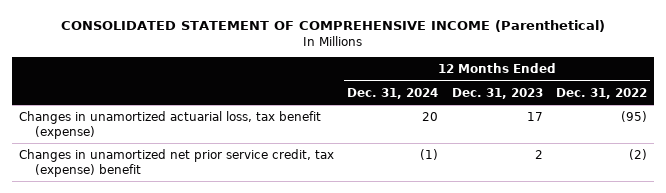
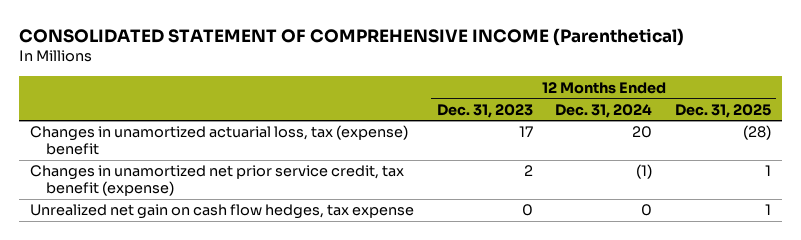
[555,87,647,99] Dec. 31, 2022 -> none
none -> [674,103,771,118] Dec. 31, 2025
[18,110,321,139] Changes in unamortized actuarial loss, tax benefit (expense) -> [30,125,409,156] Changes in unamortized actuarial loss, tax (expense) benefit
[18,148,334,177] Changes in unamortized net prior service credit, tax (expense) benefit -> [30,165,405,197] Changes in unamortized net prior service credit, tax benefit (expense)
none -> [30,204,415,220] Unrealized net gain on cash flow hedges, tax expense

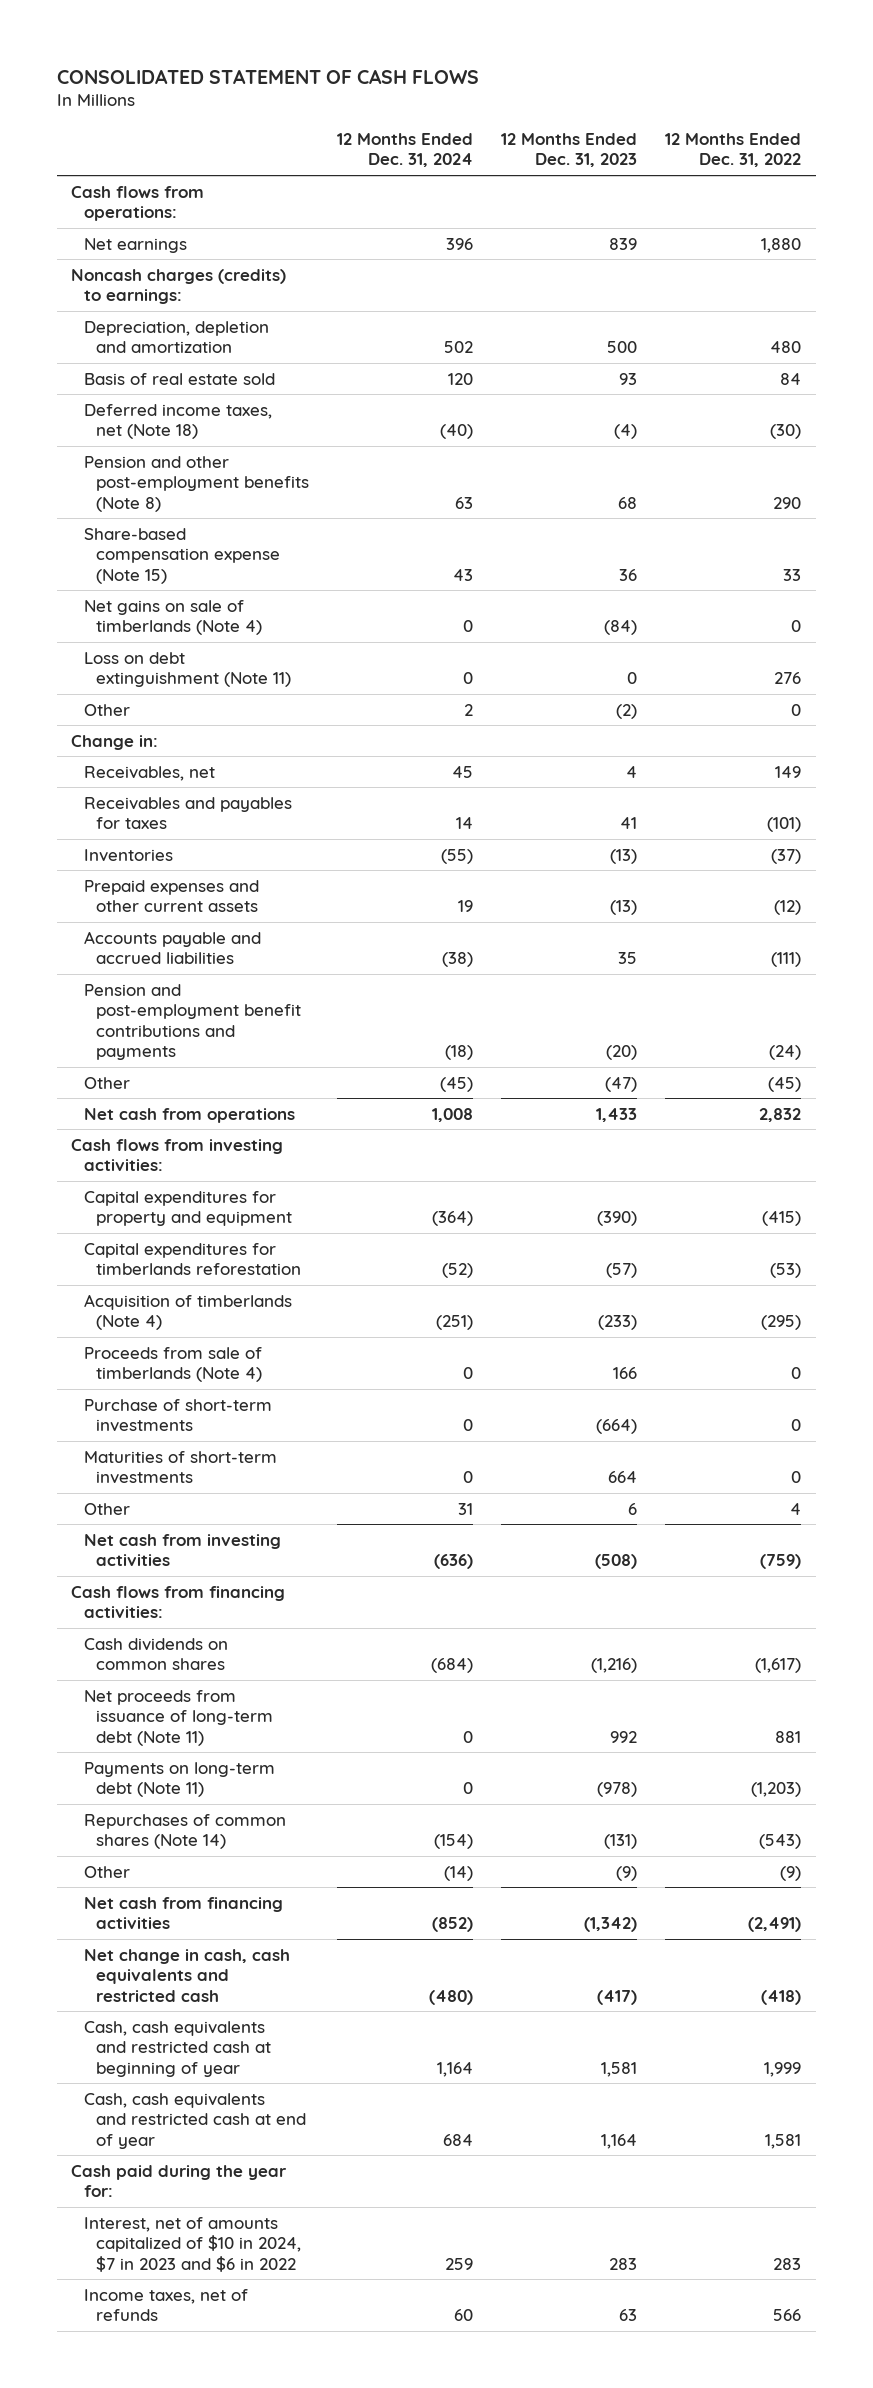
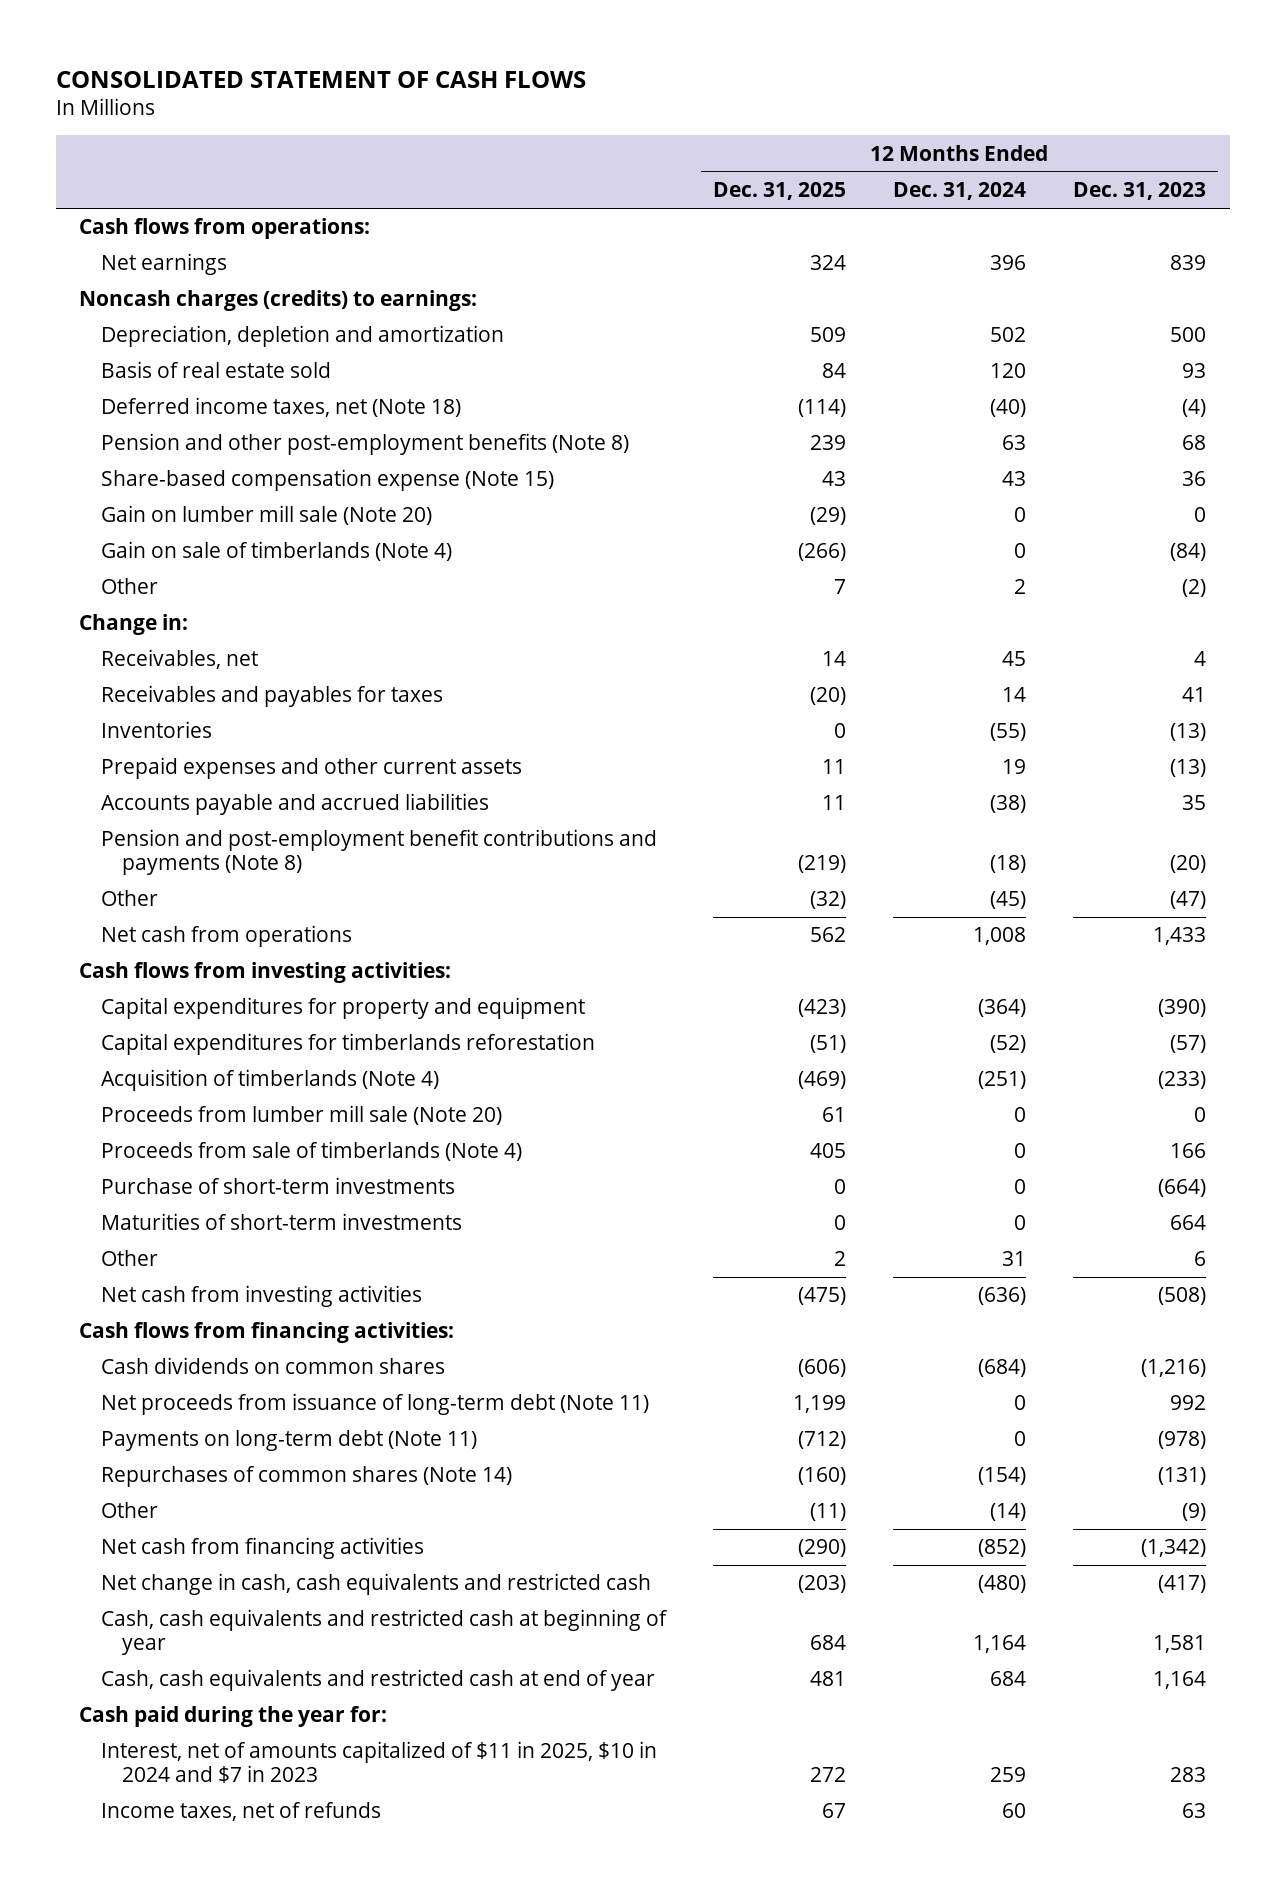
[665,133,802,168] 12 Months Ended Dec. 31, 2022 -> none
none -> [712,182,846,201] Dec. 31, 2025
[83,651,291,688] Loss on debt extinguishment (Note 11) -> none
none -> [100,505,432,526] Gain on lumber mill sale (Note 20)
[83,599,262,636] Net gains on sale of timberlands (Note 4) -> [100,541,452,562] Gain on sale of timberlands (Note 4)
[83,983,301,1061] Pension and post-employment benefit contributions and payments -> [100,829,657,876] Pension and post-employment benefit contributions and payments (Note 8)
none -> [100,1105,502,1126] Proceeds from lumber mill sale (Note 20)
[83,2216,301,2272] Interest, net of amounts capitalized of $10 in 2024, $7 in 2023 and $6 in 2022 -> [100,1741,657,1784] Interest, net of amounts capitalized of $11 in 2025, $10 in 2024 and $7 in 2023

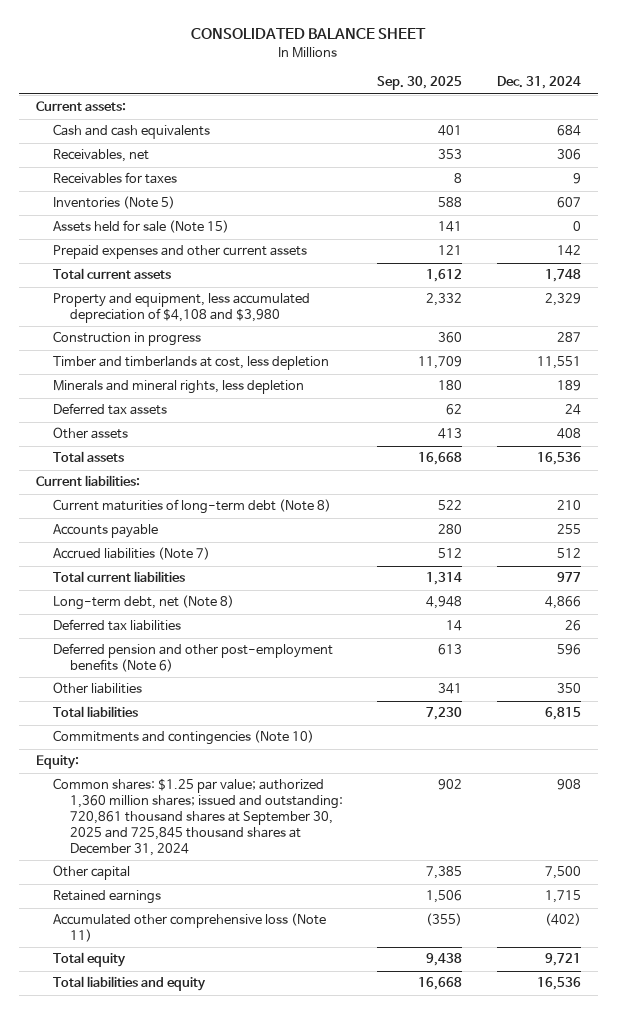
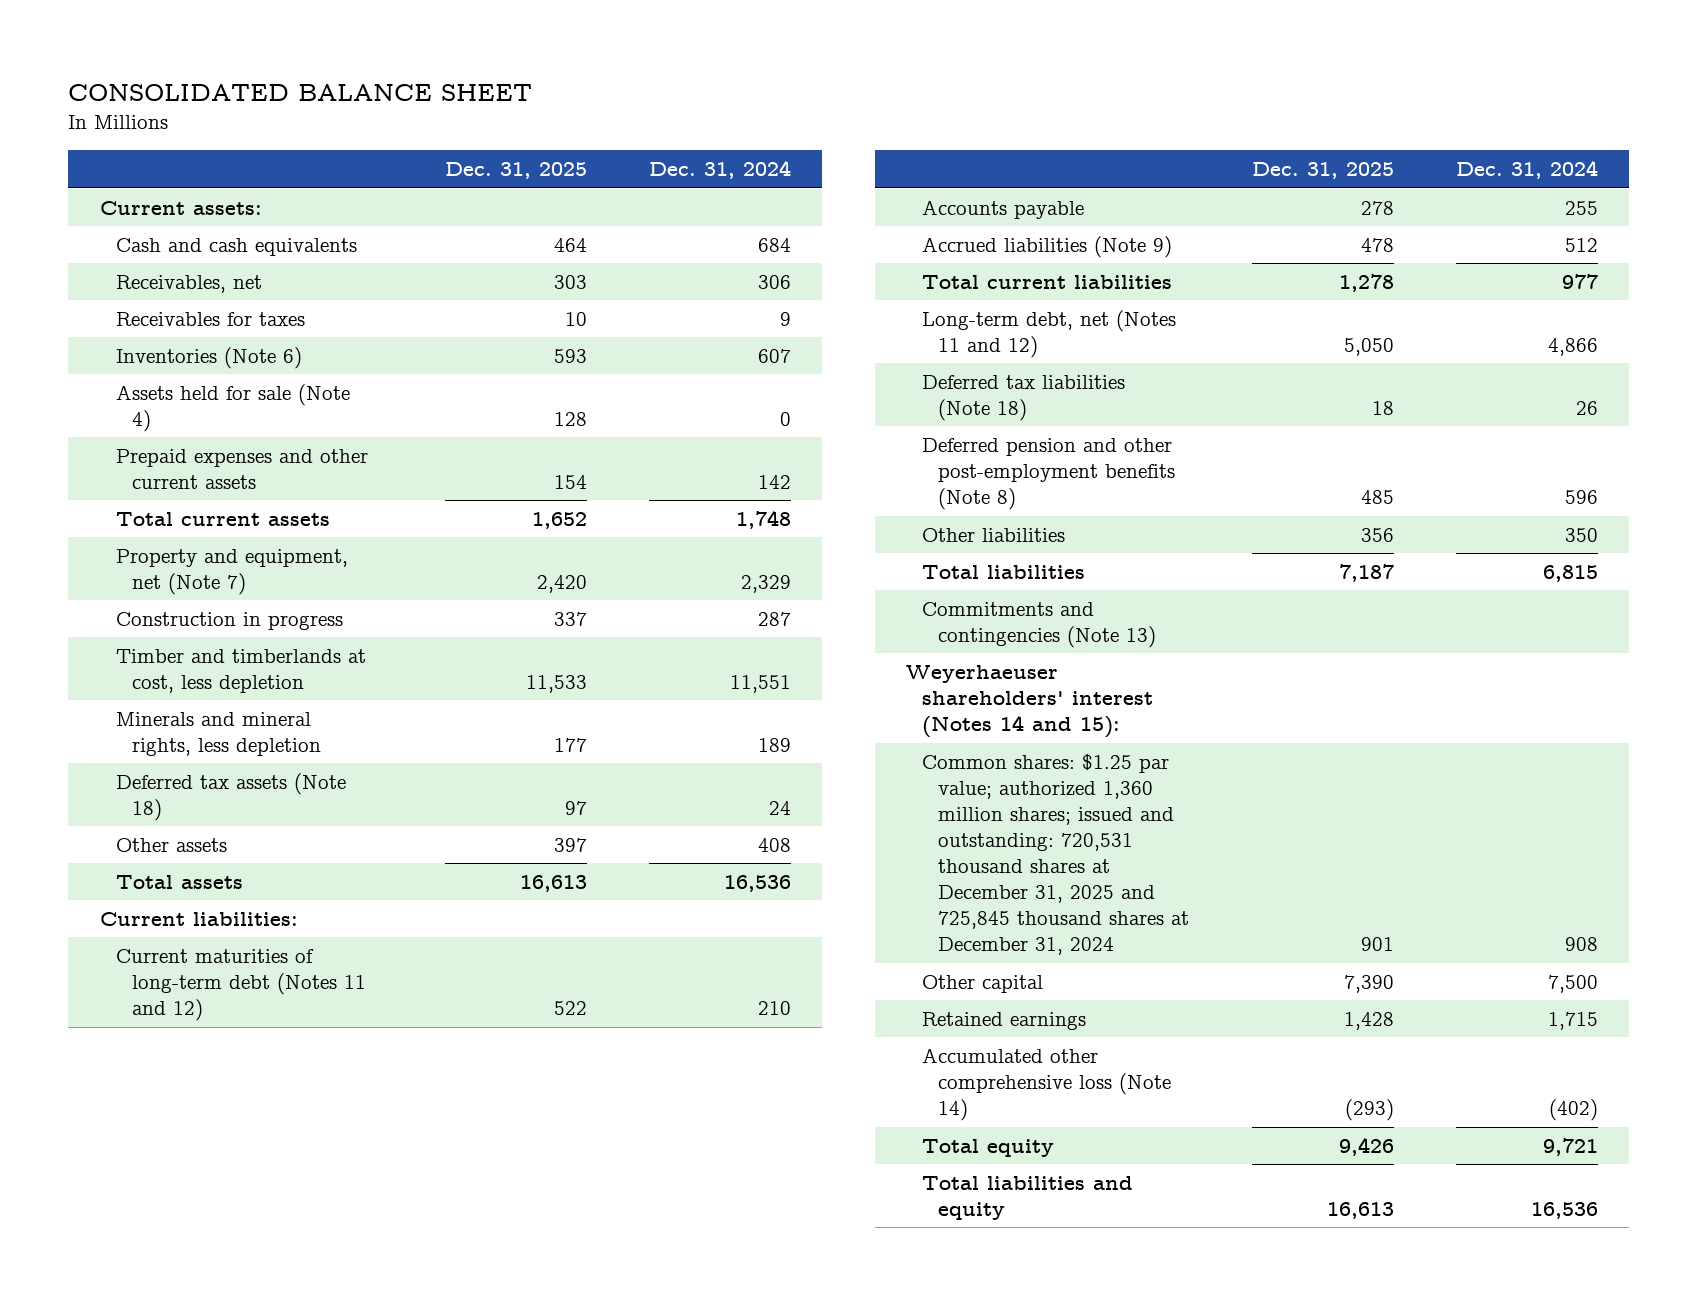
[377,76,463,91] Sep. 30, 2025 -> none
none -> [445,162,588,180] Dec. 31, 2025
[53,196,176,210] Inventories (Note 5) -> [115,346,302,369] Inventories (Note 6)
[53,220,230,234] Assets held for sale (Note 15) -> [115,383,350,432] Assets held for sale (Note 4)
[53,293,311,324] Property and equipment, less accumulated depreciation of $4,108 and $3,980 -> [115,548,348,595] Property and equipment, net (Note 7)
[53,403,168,416] Deferred tax assets -> [115,772,346,821] Deferred tax assets (Note 18)
[53,499,332,515] Current maturities of long-term debt (Note 8) -> [115,948,366,1022] Current maturities of long-term debt (Notes 11 and 12)
[53,547,211,561] Accrued liabilities (Note 7) -> [922,235,1173,258] Accrued liabilities (Note 9)
[53,595,235,611] Long-term debt, net (Note 8) -> [922,309,1177,358] Long-term debt, net (Notes 11 and 12)
[53,619,182,632] Deferred tax liabilities -> [922,374,1126,421] Deferred tax liabilities (Note 18)
[53,643,334,673] Deferred pension and other post-employment benefits (Note 6) -> [922,437,1176,511] Deferred pension and other post-employment benefits (Note 8)
[53,730,315,746] Commitments and contingencies (Note 10) -> [922,601,1157,648] Commitments and contingencies (Note 13)
[36,755,80,770] Equity: -> [905,664,1154,739] Weyerhaeuser shareholders' interest (Notes 14 and 15):
[53,778,343,856] Common shares: $1.25 par value; authorized 1,360 million shares; issued and outstanding: 720,861 thousand shares at September 30, 2025 and 725,845 thousand shares at December 31, 2024 -> [922,753,1190,956] Common shares: $1.25 par value; authorized 1,360 million shares; issued and outstanding: 720,531 thousand shares at December 31, 2025 and 725,845 thousand shares at December 31, 2024
[53,913,327,943] Accumulated other comprehensive loss (Note 11) -> [922,1047,1172,1122] Accumulated other comprehensive loss (Note 14)

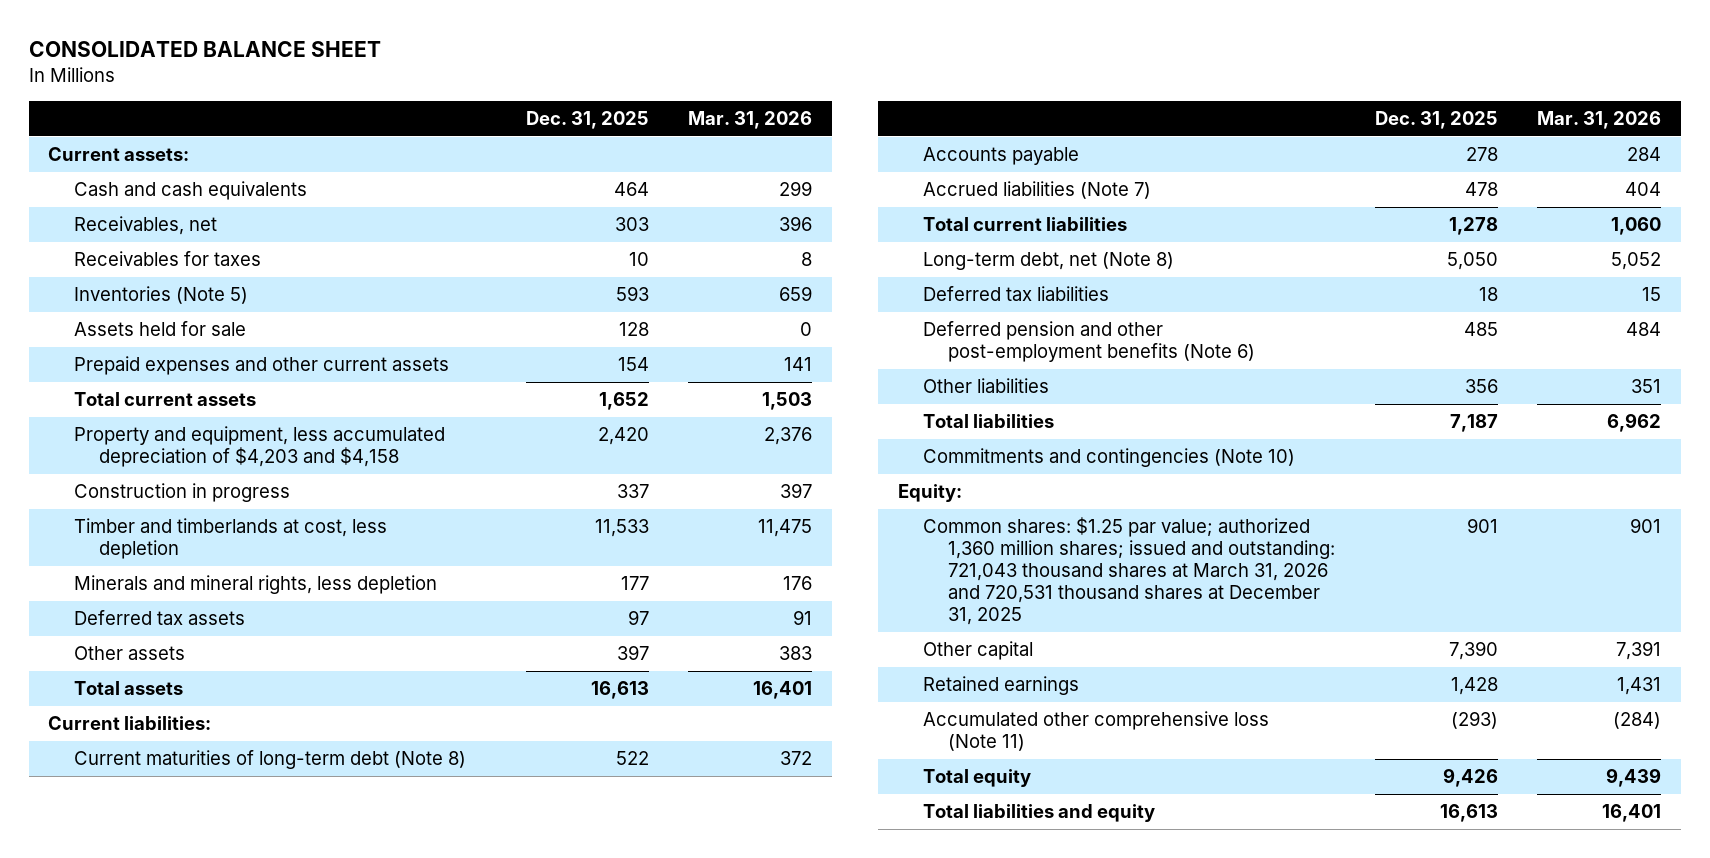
[649,160,792,180] Dec. 31, 2024 -> none
none -> [688,110,813,129] Mar. 31, 2026
[115,346,302,369] Inventories (Note 6) -> [73,286,248,305] Inventories (Note 5)
[115,383,350,432] Assets held for sale (Note 4) -> [73,321,246,337] Assets held for sale
[115,548,348,595] Property and equipment, net (Note 7) -> [73,426,445,468] Property and equipment, less accumulated depreciation of $4,203 and $4,158
[115,772,346,821] Deferred tax assets (Note 18) -> [73,610,245,626] Deferred tax assets
[115,948,366,1022] Current maturities of long-term debt (Notes 11 and 12) -> [73,750,466,770] Current maturities of long-term debt (Note 8)
[922,235,1173,258] Accrued liabilities (Note 9) -> [923,181,1152,200] Accrued liabilities (Note 7)
[922,309,1177,358] Long-term debt, net (Notes 11 and 12) -> [923,252,1175,271] Long-term debt, net (Note 8)
[922,374,1126,421] Deferred tax liabilities (Note 18) -> [923,286,1110,302] Deferred tax liabilities
[922,437,1176,511] Deferred pension and other post-employment benefits (Note 8) -> [923,321,1256,363] Deferred pension and other post-employment benefits (Note 6)
[922,601,1157,648] Commitments and contingencies (Note 13) -> [923,448,1296,468] Commitments and contingencies (Note 10)
[905,664,1154,739] Weyerhaeuser shareholders' interest (Notes 14 and 15): -> [897,484,962,503] Equity:
[922,753,1190,956] Common shares: $1.25 par value; authorized 1,360 million shares; issued and outstanding: 720,531 thousand shares at December 31, 2025 and 725,845 thousand shares at December 31, 2024 -> [923,517,1336,626] Common shares: $1.25 par value; authorized 1,360 million shares; issued and outstanding: 721,043 thousand shares at March 31, 2026 and 720,531 thousand shares at December 31, 2025
[922,1047,1172,1122] Accumulated other comprehensive loss (Note 14) -> [923,711,1270,752] Accumulated other comprehensive loss (Note 11)

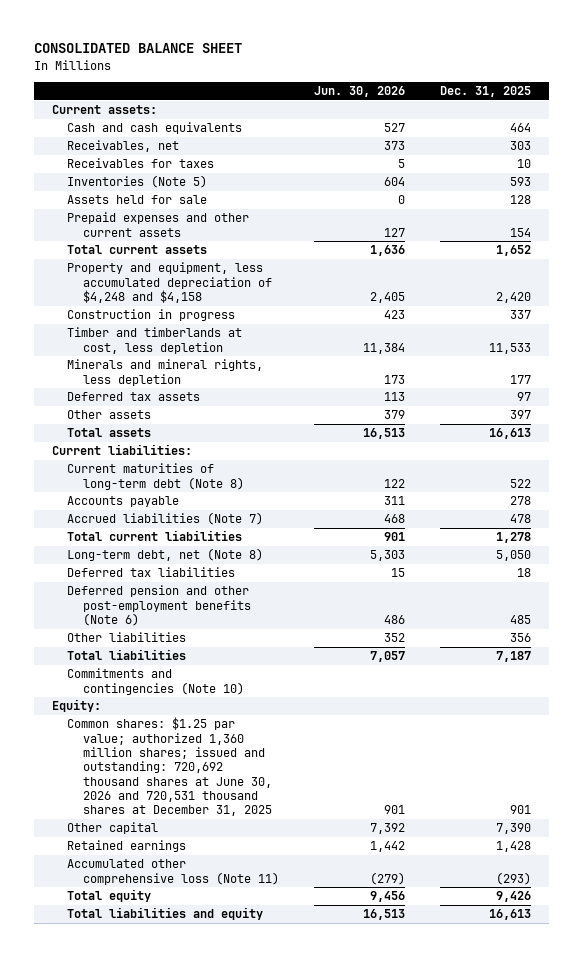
[688,110,813,129] Mar. 31, 2026 -> none
none -> [313,86,405,98] Jun. 30, 2026
[73,426,445,468] Property and equipment, less accumulated depreciation of $4,203 and $4,158 -> [67,262,272,304] Property and equipment, less accumulated depreciation of $4,248 and $4,158
[923,517,1336,626] Common shares: $1.25 par value; authorized 1,360 million shares; issued and outstanding: 721,043 thousand shares at March 31, 2026 and 720,531 thousand shares at December 31, 2025 -> [67,717,272,817] Common shares: $1.25 par value; authorized 1,360 million shares; issued and outstanding: 720,692 thousand shares at June 30, 2026 and 720,531 thousand shares at December 31, 2025

